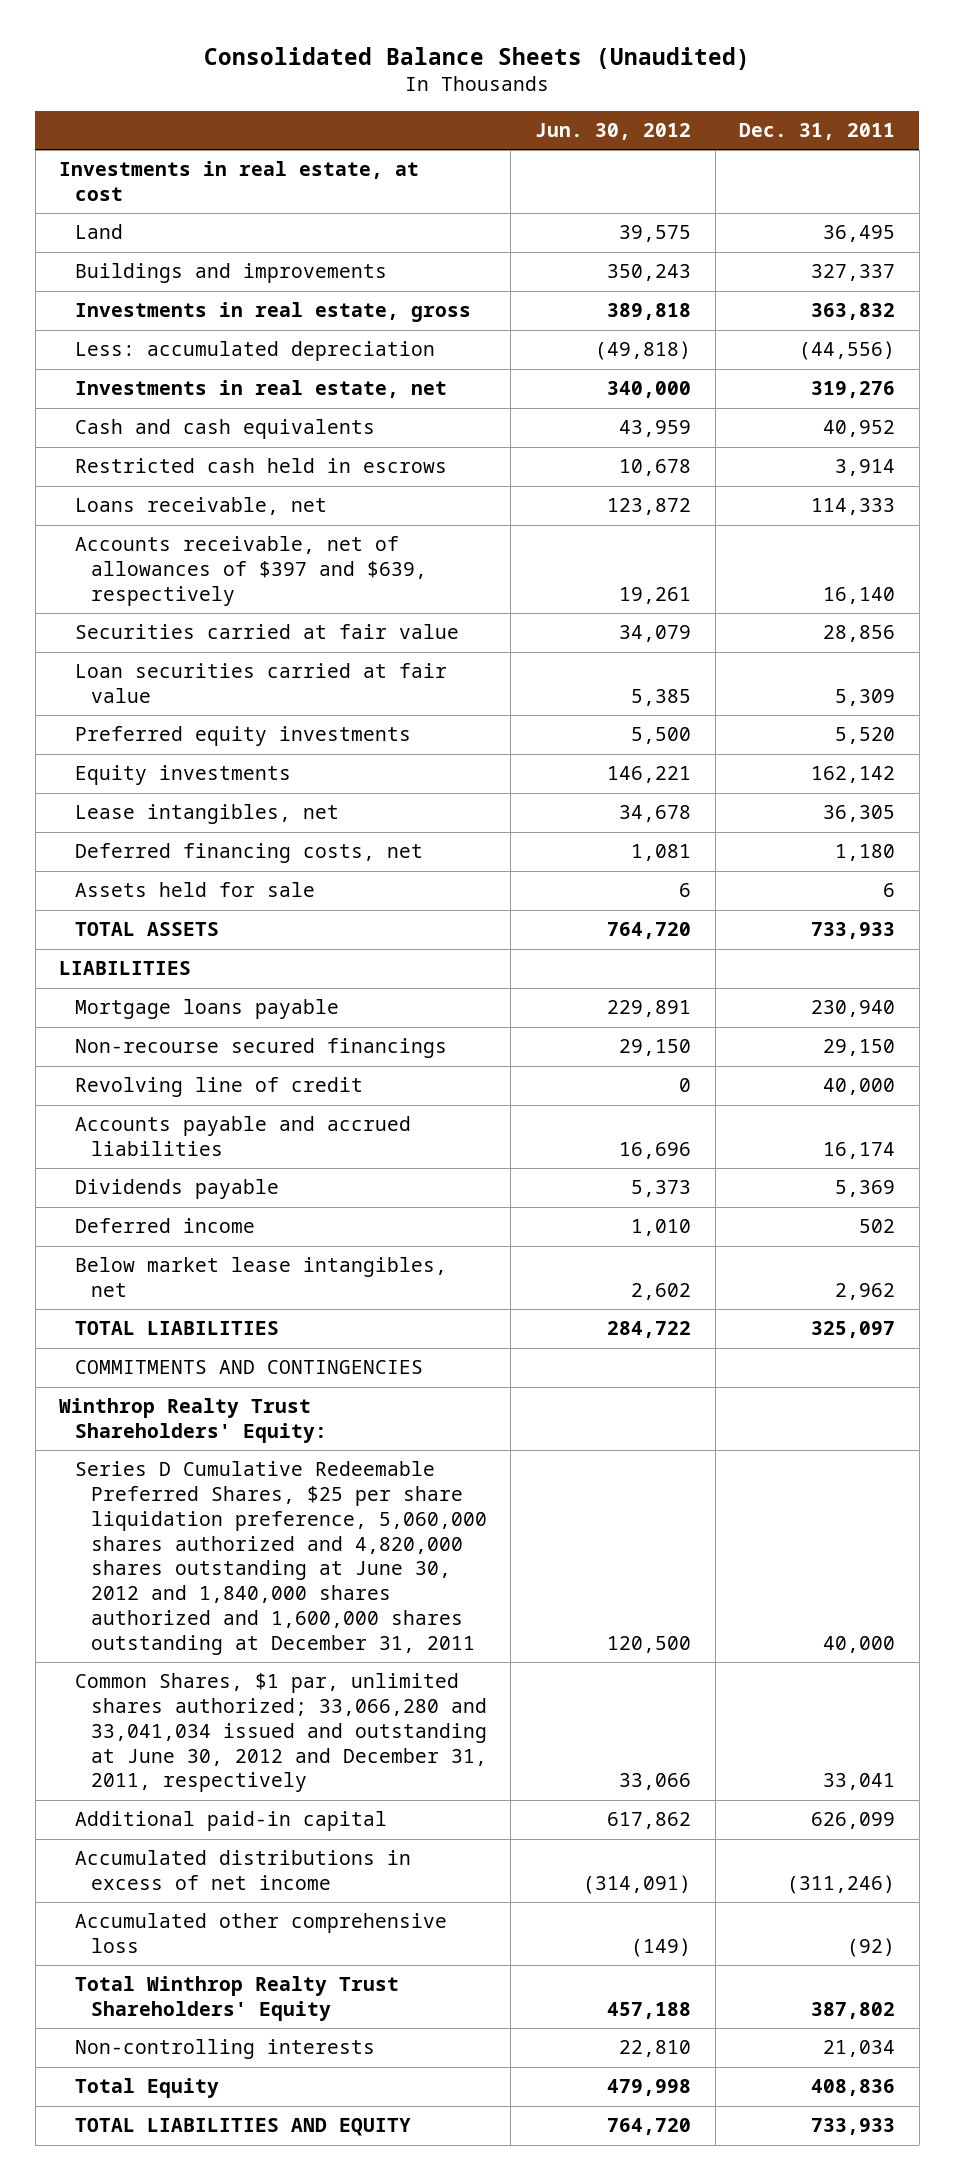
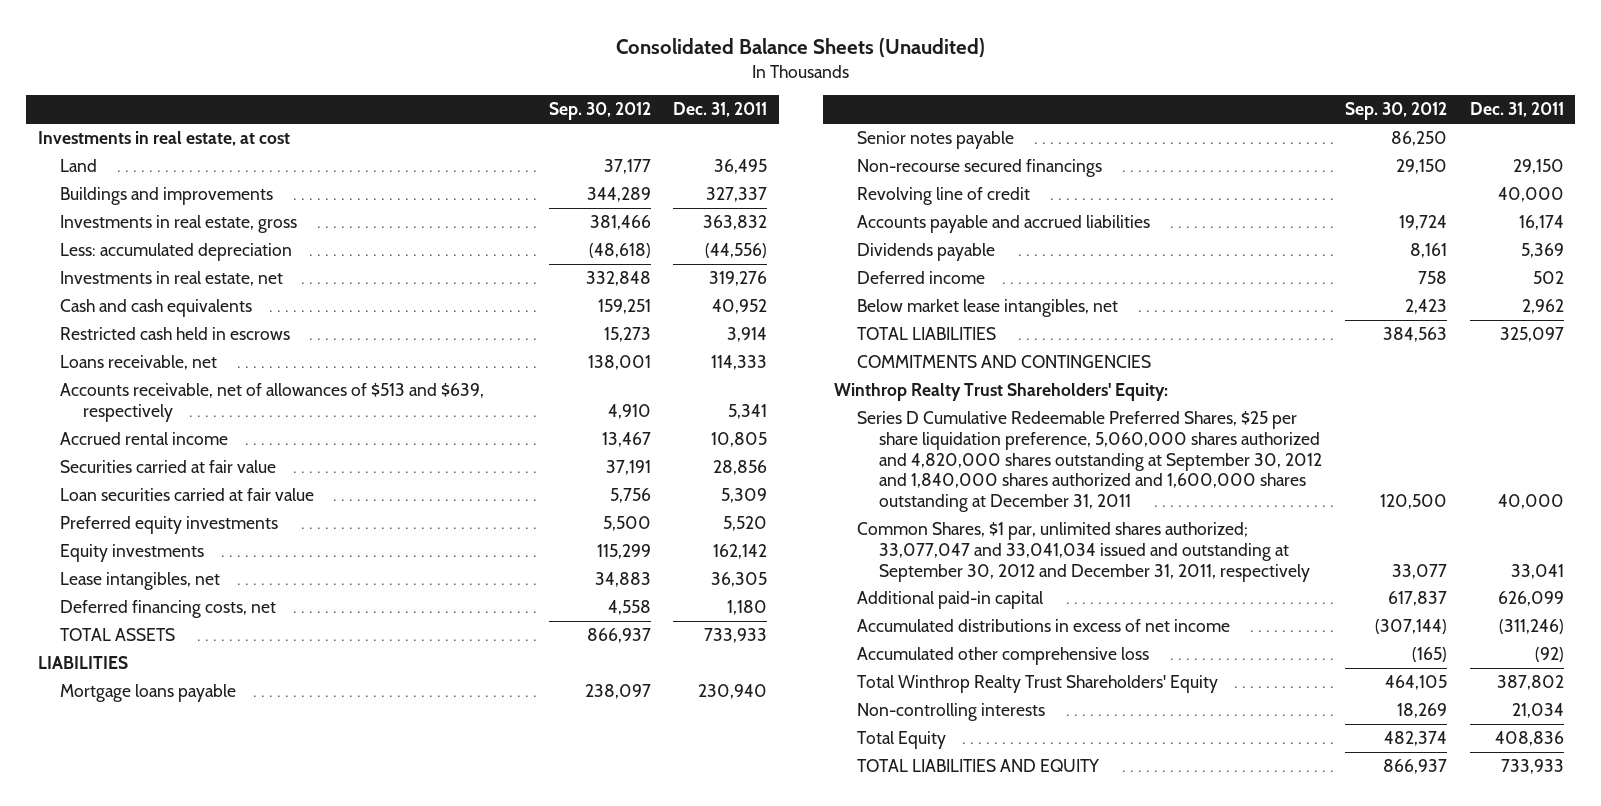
[535,122,692,140] Jun. 30, 2012 -> none
none -> [548,102,651,121] Sep. 30, 2012
[75,536,427,606] Accounts receivable, net of allowances of $397 and $639, respectively -> [60,383,485,422] Accounts receivable, net of allowances of $513 and $639, respectively
[823,586,896,604] 16,140 -> [728,403,768,419] 5,341
none -> [60,432,229,446] Accrued rental income
[75,882,316,898] Assets held for sale -> none
none -> [856,131,1014,150] Senior notes payable
[75,1461,487,1655] Series D Cumulative Redeemable Preferred Shares, $25 per share liquidation preference, 5,060,000 shares authorized and 4,820,000 shares outstanding at June 30, 2012 and 1,840,000 shares authorized and 1,600,000 shares outstanding at December 31, 2011 -> [856,411,1323,513] Series D Cumulative Redeemable Preferred Shares, $25 per share liquidation preference, 5,060,000 shares authorized and 4,820,000 shares outstanding at September 30, 2012 and 1,840,000 shares authorized and 1,600,000 shares outstanding at December 31, 2011
[75,1673,487,1793] Common Shares, $1 par, unlimited shares authorized; 33,066,280 and 33,041,034 issued and outstanding at June 30, 2012 and December 31, 2011, respectively -> [856,522,1311,582] Common Shares, $1 par, unlimited shares authorized; 33,077,047 and 33,041,034 issued and outstanding at September 30, 2012 and December 31, 2011, respectively

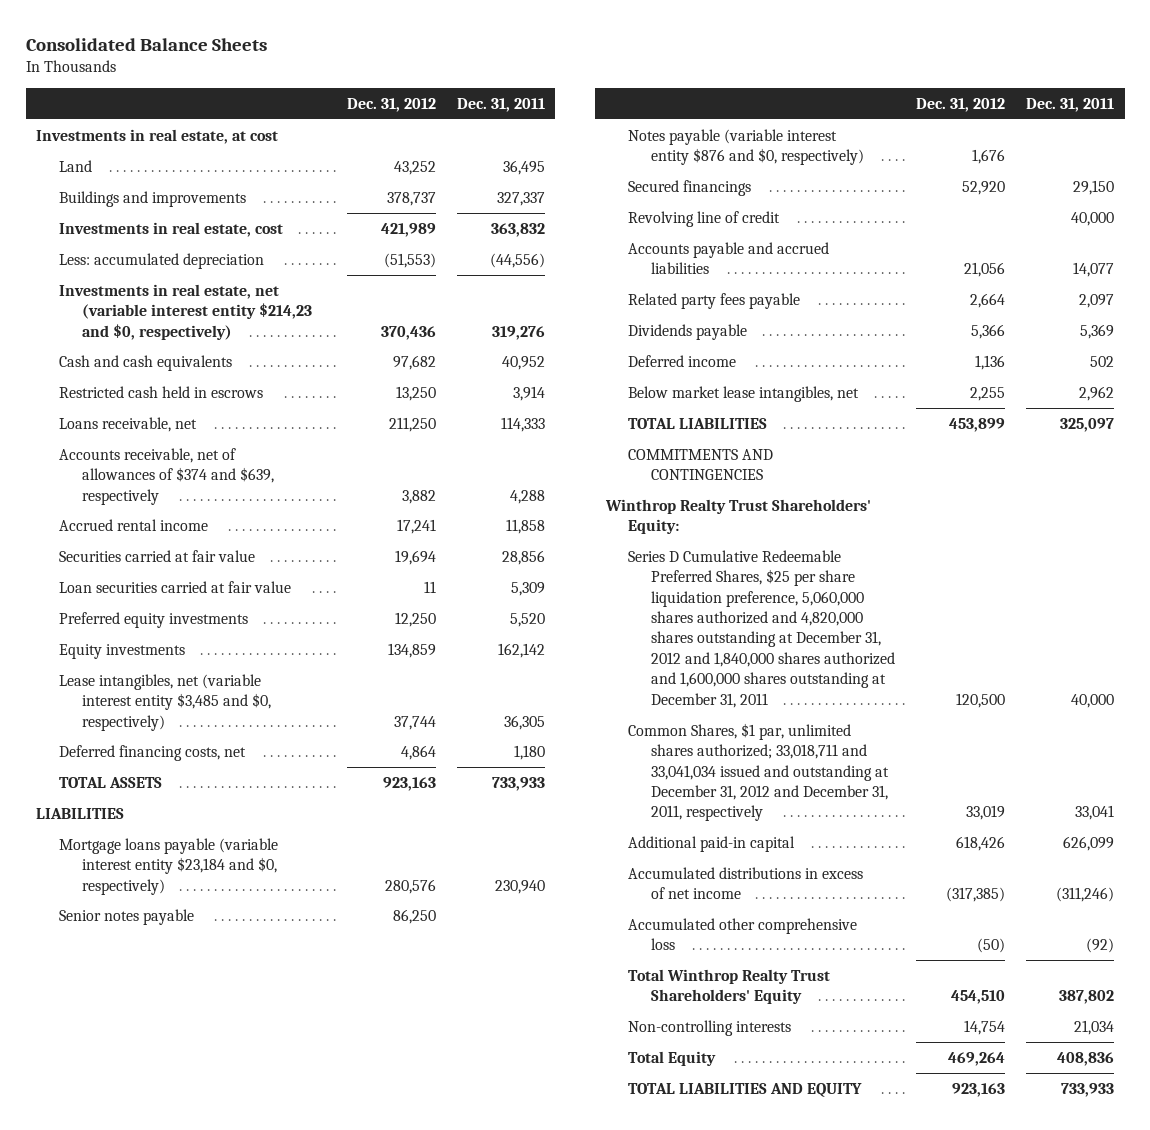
[615,37,985,57] Consolidated Balance Sheets (Unaudited) -> [25,37,267,51] Consolidated Balance Sheets
[548,102,651,121] Sep. 30, 2012 -> none
none -> [346,98,436,113] Dec. 31, 2012
[60,215,298,234] Investments in real estate, gross -> [59,221,284,237] Investments in real estate, cost
[60,271,284,287] Investments in real estate, net -> [59,283,312,340] Investments in real estate, net (variable interest entity $214,23 and $0, respectively)
[60,383,485,422] Accounts receivable, net of allowances of $513 and $639, respectively -> [59,447,274,505] Accounts receivable, net of allowances of $374 and $639, respectively
[728,403,768,419] 5,341 -> [509,489,545,504] 4,288
[711,432,768,448] 10,805 -> [505,518,545,534] 11,858
[60,572,221,591] Lease intangibles, net -> [59,673,271,731] Lease intangibles, net (variable interest entity $3,485 and $0, respectively)
[60,684,237,703] Mortgage loans payable -> [59,837,279,895] Mortgage loans payable (variable interest entity $23,184 and $0, respectively)
none -> [628,128,864,166] Notes payable (variable interest entity $876 and $0, respectively)
[856,159,1102,178] Non-recourse secured financings -> [628,179,752,196] Secured financings
[1518,215,1564,231] 16,174 -> [1073,262,1115,278] 14,077
none -> [628,292,801,309] Related party fees payable
[856,411,1323,513] Series D Cumulative Redeemable Preferred Shares, $25 per share liquidation preference, 5,060,000 shares authorized and 4,820,000 shares outstanding at September 30, 2012 and 1,840,000 shares authorized and 1,600,000 shares outstanding at December 31, 2011 -> [628,549,895,708] Series D Cumulative Redeemable Preferred Shares, $25 per share liquidation preference, 5,060,000 shares authorized and 4,820,000 shares outstanding at December 31, 2012 and 1,840,000 shares authorized and 1,600,000 shares outstanding at December 31, 2011
[856,522,1311,582] Common Shares, $1 par, unlimited shares authorized; 33,077,047 and 33,041,034 issued and outstanding at September 30, 2012 and December 31, 2011, respectively -> [628,722,889,822] Common Shares, $1 par, unlimited shares authorized; 33,018,711 and 33,041,034 issued and outstanding at December 31, 2012 and December 31, 2011, respectively

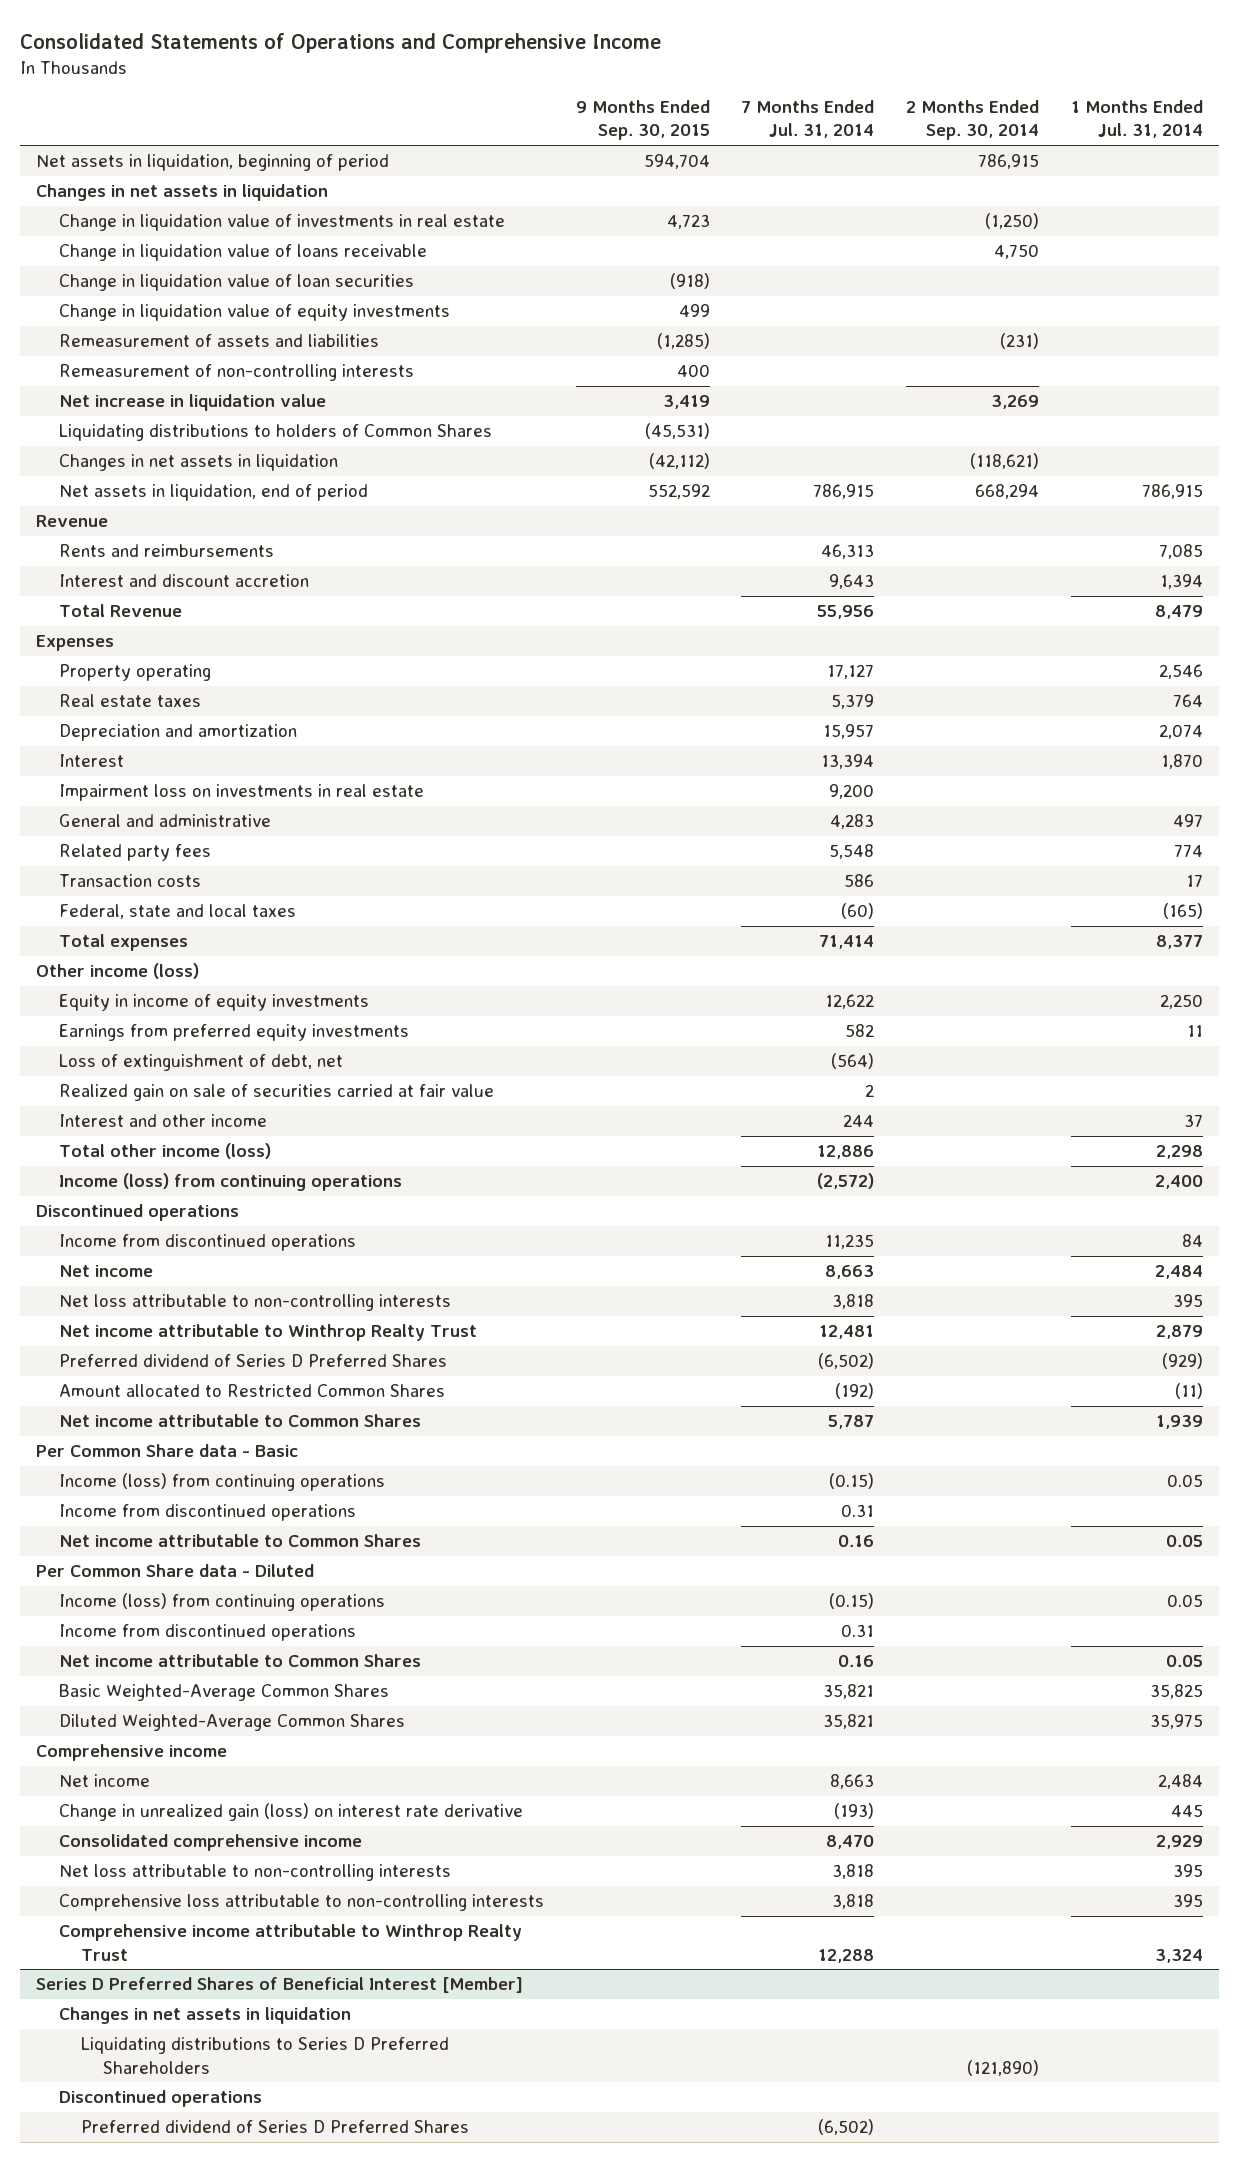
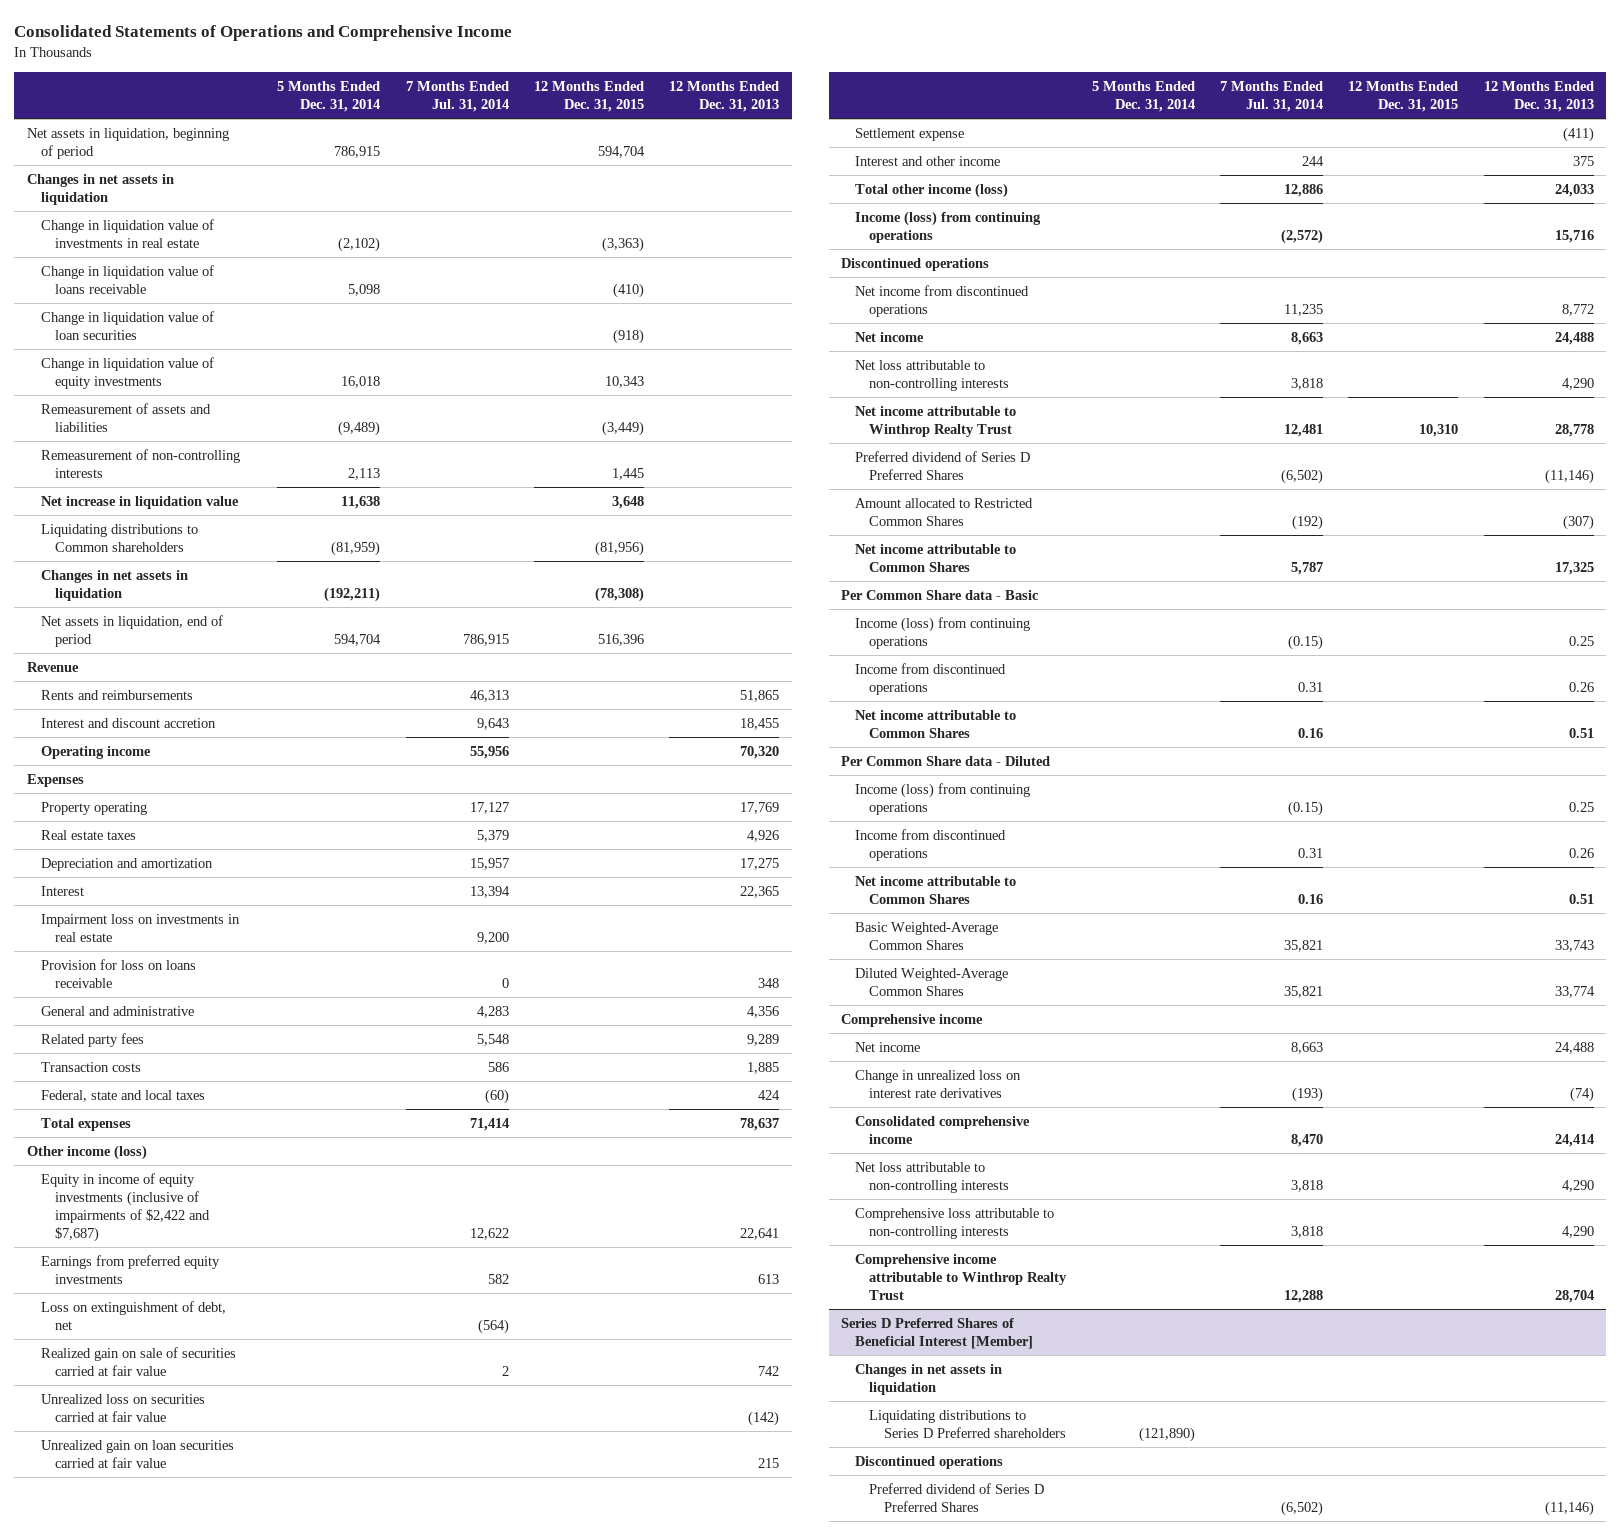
[575,100,710,141] 9 Months Ended Sep. 30, 2015 -> none
[906,100,1040,141] 2 Months Ended Sep. 30, 2014 -> none
[1071,100,1204,139] 1 Months Ended Jul. 31, 2014 -> none
none -> [277,80,381,112] 5 Months Ended Dec. 31, 2014
none -> [534,80,645,112] 12 Months Ended Dec. 31, 2015
none -> [669,80,780,112] 12 Months Ended Dec. 31, 2013
[58,424,492,442] Liquidating distributions to holders of Common Shares -> [41,523,199,552] Liquidating distributions to Common shareholders
[58,604,182,618] Total Revenue -> [41,745,152,759] Operating income
none -> [41,958,197,988] Provision for loss on loans receivable
[58,994,369,1012] Equity in income of equity investments -> [41,1172,211,1242] Equity in income of equity investments (inclusive of impairments of $2,422 and $7,687)
[58,1054,343,1072] Loss of extinguishment of debt, net -> [41,1300,227,1330] Loss on extinguishment of debt, net
none -> [41,1393,206,1422] Unrealized loss on securities carried at fair value
none -> [41,1439,235,1468] Unrealized gain on loan securities carried at fair value
none -> [855,127,965,141] Settlement expense
[58,1234,356,1252] Income from discontinued operations -> [855,284,1030,317] Net income from discontinued operations
[58,1803,523,1822] Change in unrealized gain (loss) on interest rate derivative -> [855,1069,1022,1098] Change in unrealized loss on interest rate derivatives
[80,2037,449,2074] Liquidating distributions to Series D Preferred Shareholders -> [869,1409,1066,1438] Liquidating distributions to Series D Preferred shareholders

